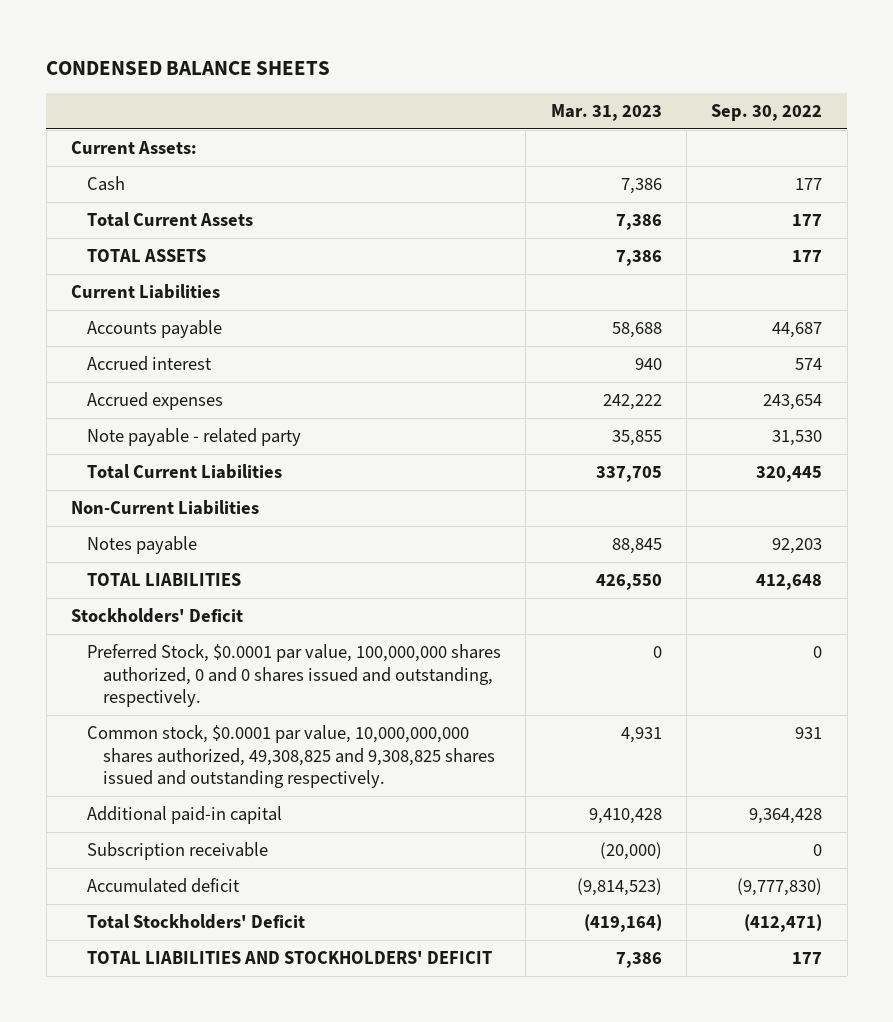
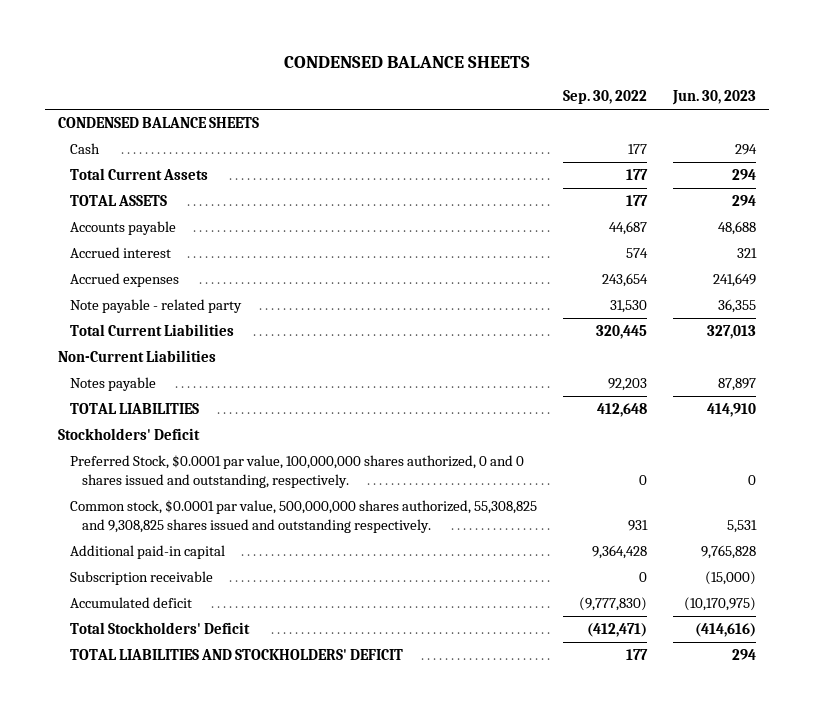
[550,104,662,122] Mar. 31, 2023 -> none
none -> [672,90,757,106] Jun. 30, 2023
[71,140,198,154] Current Assets: -> none
none -> [57,117,259,129] CONDENSED BALANCE SHEETS
[71,283,221,299] Current Liabilities -> none
[86,724,495,789] Common stock, $0.0001 par value, 10,000,000,000 shares authorized, 49,308,825 and 9,308,825 shares issued and outstanding respectively. -> [69,500,537,533] Common stock, $0.0001 par value, 500,000,000 shares authorized, 55,308,825 and 9,308,825 shares issued and outstanding respectively.

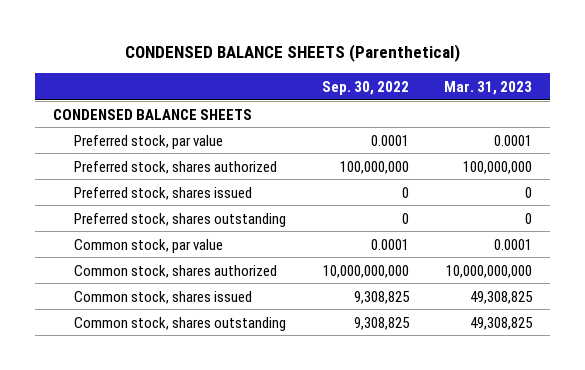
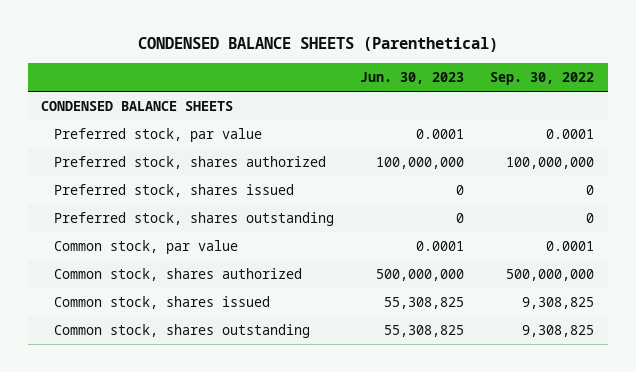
[444,80,533,95] Mar. 31, 2023 -> none
none -> [360,71,465,84] Jun. 30, 2023
[322,264,409,278] 10,000,000,000 -> [506,268,595,281] 500,000,000

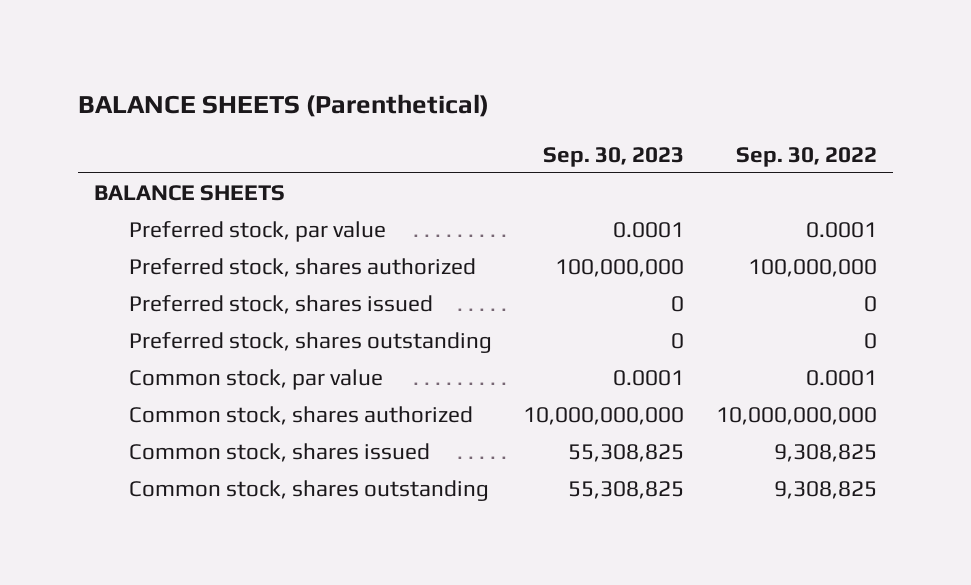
[137,37,498,53] CONDENSED BALANCE SHEETS (Parenthetical) -> [78,94,490,118] BALANCE SHEETS (Parenthetical)
[360,71,465,84] Jun. 30, 2023 -> none
none -> [543,146,685,167] Sep. 30, 2023
[41,100,234,111] CONDENSED BALANCE SHEETS -> [94,184,286,201] BALANCE SHEETS
[506,268,595,281] 500,000,000 -> [715,406,877,425] 10,000,000,000

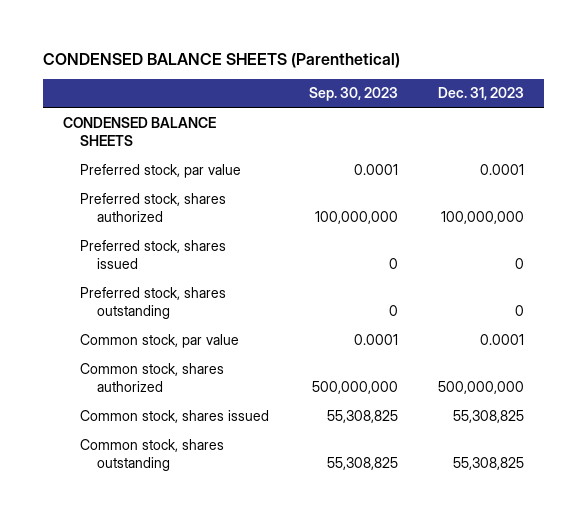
[78,94,490,118] BALANCE SHEETS (Parenthetical) -> [43,52,401,68] CONDENSED BALANCE SHEETS (Parenthetical)
[735,146,877,167] Sep. 30, 2022 -> none
none -> [438,87,525,101] Dec. 31, 2023
[94,184,286,201] BALANCE SHEETS -> [63,117,217,147] CONDENSED BALANCE SHEETS
[523,406,685,425] 10,000,000,000 -> [312,381,399,395] 500,000,000

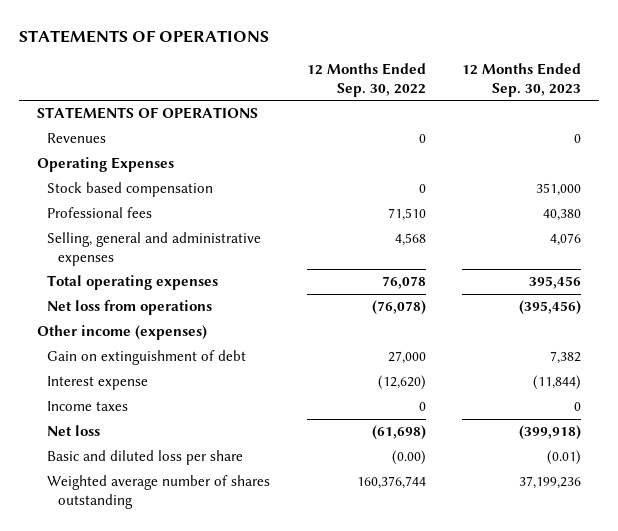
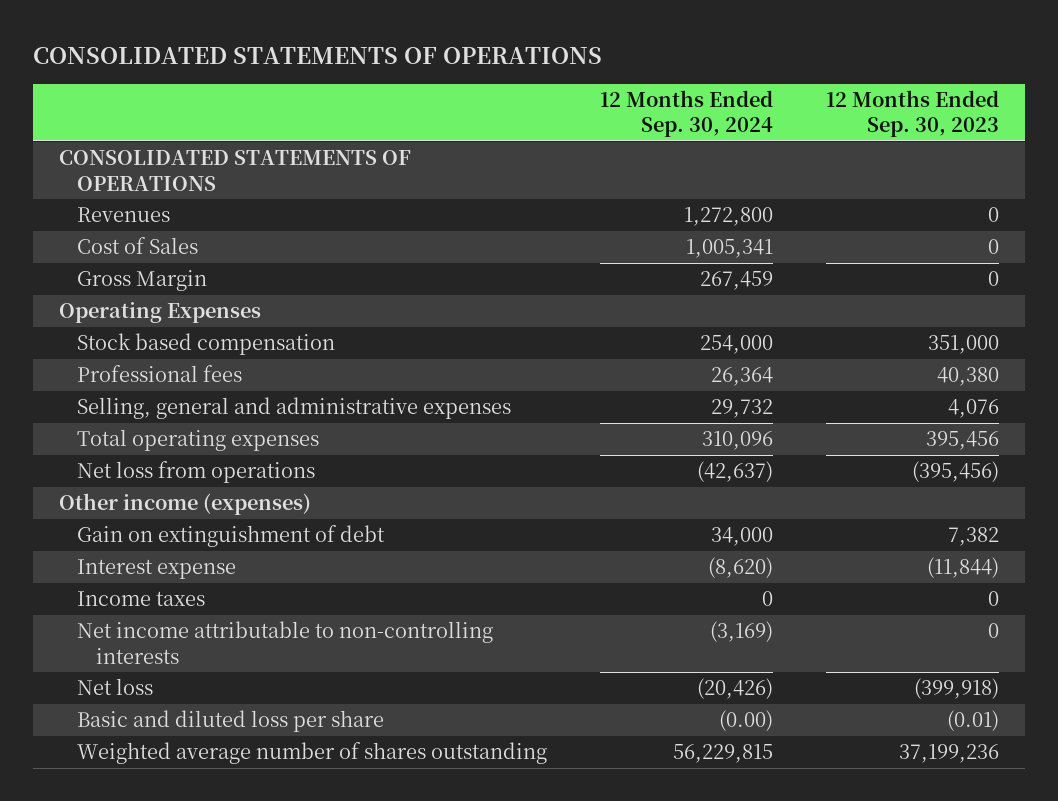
[18,29,269,43] STATEMENTS OF OPERATIONS -> [32,46,602,64] CONSOLIDATED STATEMENTS OF OPERATIONS
[306,63,426,97] 12 Months Ended Sep. 30, 2022 -> none
none -> [600,89,774,138] 12 Months Ended Sep. 30, 2024
[36,107,258,120] STATEMENTS OF OPERATIONS -> [59,150,412,191] CONSOLIDATED STATEMENTS OF OPERATIONS
none -> [77,237,199,255] Cost of Sales
none -> [77,270,208,292] Gross Margin
none -> [77,621,494,664] Net income attributable to non-controlling interests

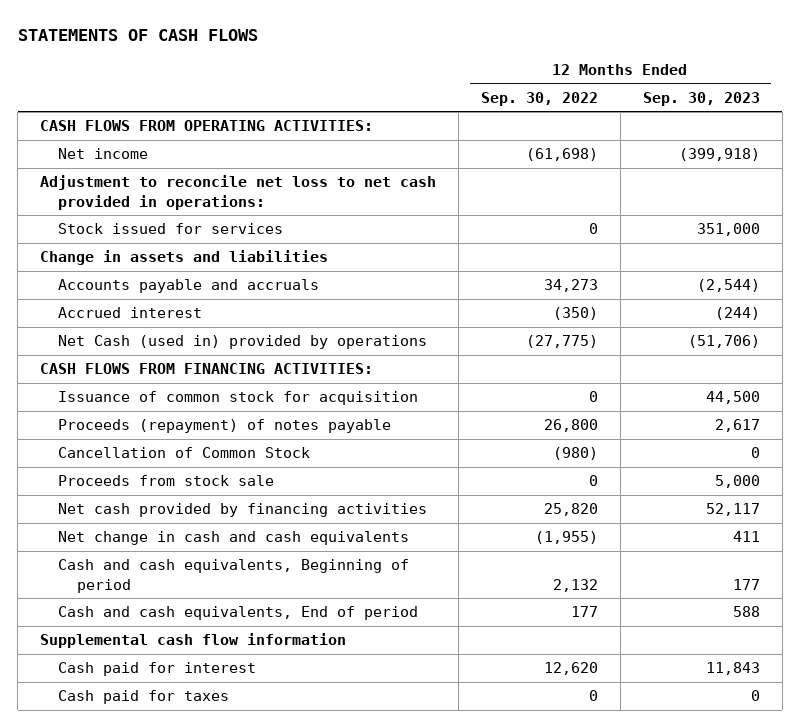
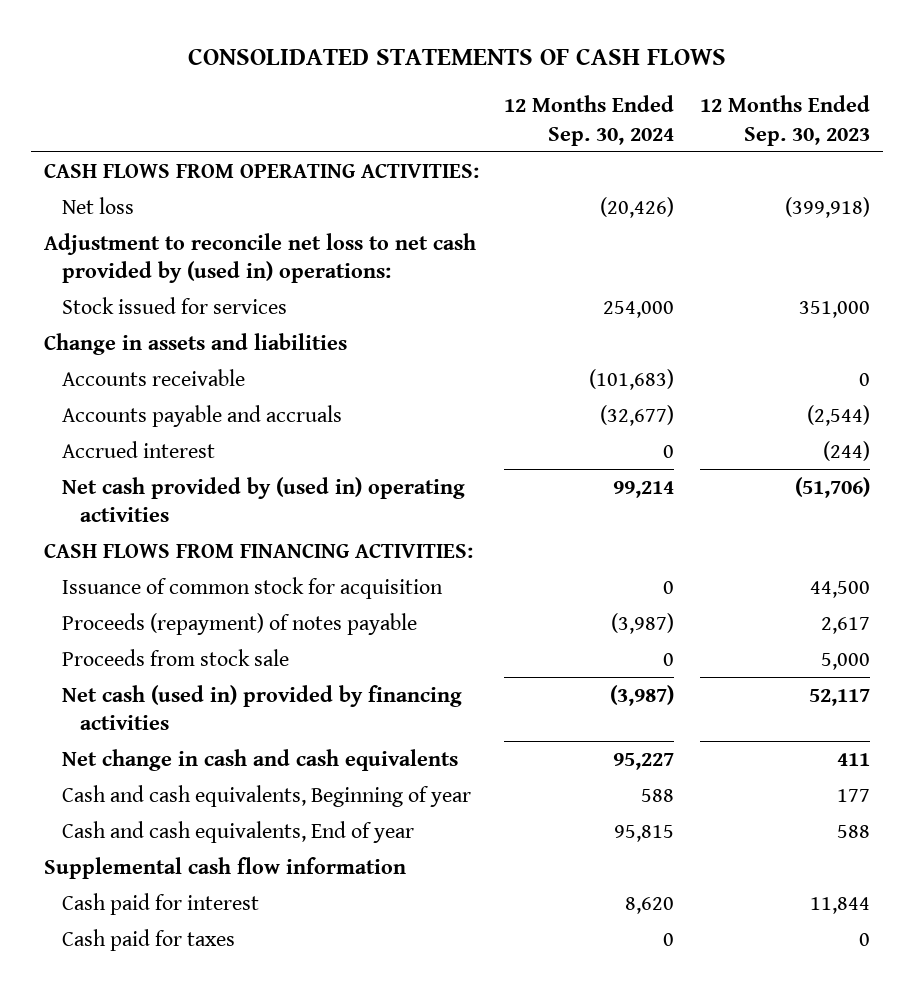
[17,29,258,42] STATEMENTS OF CASH FLOWS -> [187,48,726,66] CONSOLIDATED STATEMENTS OF CASH FLOWS
[480,91,598,106] Sep. 30, 2022 -> none
none -> [504,95,675,146] 12 Months Ended Sep. 30, 2024
[58,148,149,160] Net income -> [62,196,135,214] Net loss
[40,175,437,210] Adjustment to reconcile net loss to net cash provided in operations: -> [44,232,477,284] Adjustment to reconcile net loss to net cash provided by (used in) operations:
none -> [62,368,246,386] Accounts receivable
[58,335,428,350] Net Cash (used in) provided by operations -> [62,476,466,523] Net cash provided by (used in) operating activities
[58,447,311,459] Cancellation of Common Stock -> none
[58,503,428,518] Net cash provided by financing activities -> [62,684,463,731] Net cash (used in) provided by financing activities
[58,559,410,593] Cash and cash equivalents, Beginning of period -> [62,784,472,807] Cash and cash equivalents, Beginning of year
[58,606,419,621] Cash and cash equivalents, End of period -> [62,820,415,843] Cash and cash equivalents, End of year
[705,662,760,676] 11,843 -> [809,896,870,914] 11,844

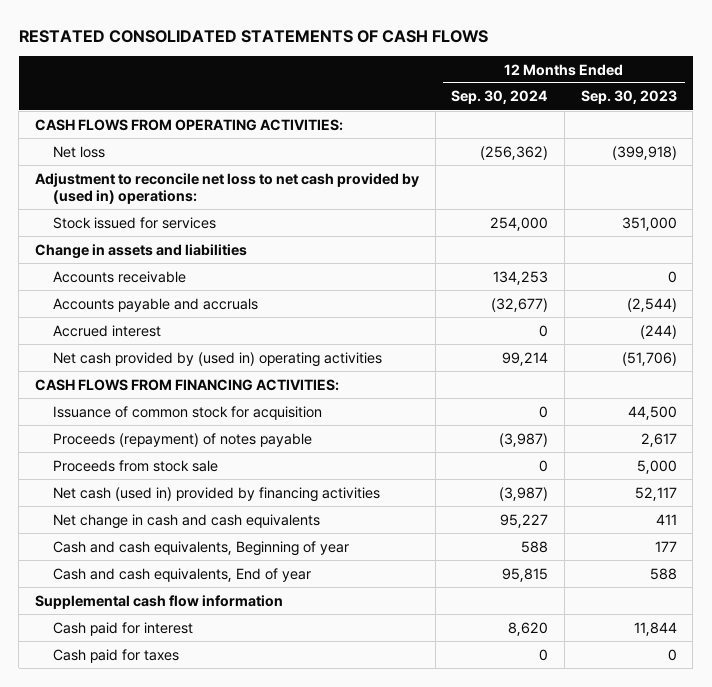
[187,48,726,66] CONSOLIDATED STATEMENTS OF CASH FLOWS -> [18,29,488,43] RESTATED CONSOLIDATED STATEMENTS OF CASH FLOWS
[600,196,675,218] (20,426) -> [480,145,549,160] (256,362)
[589,368,675,390] (101,683) -> [493,270,549,285] 134,253

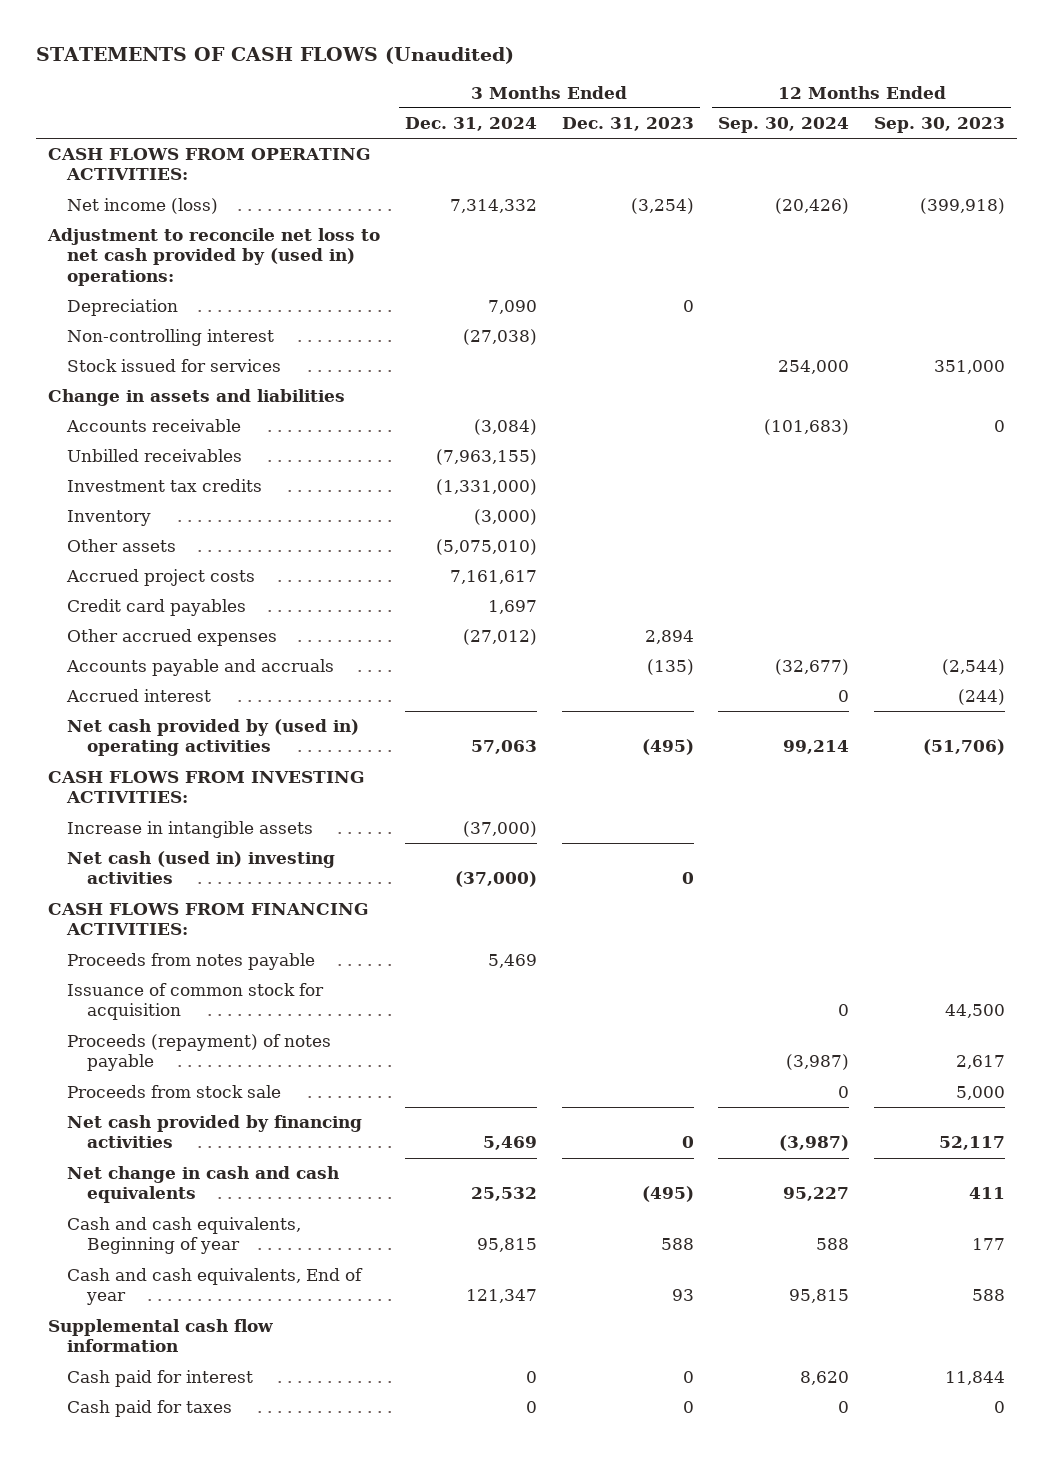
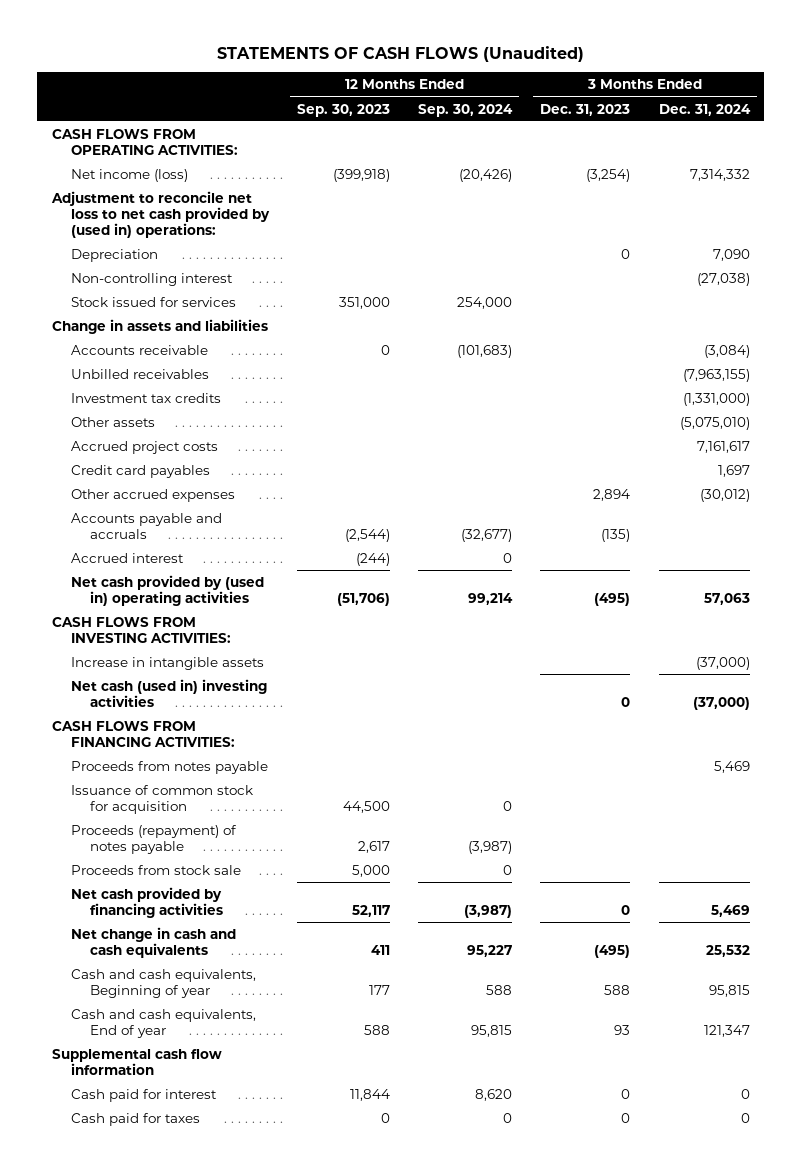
[67,510,152,527] Inventory -> none
[462,629,537,646] (27,012) -> [699,488,750,502] (30,012)

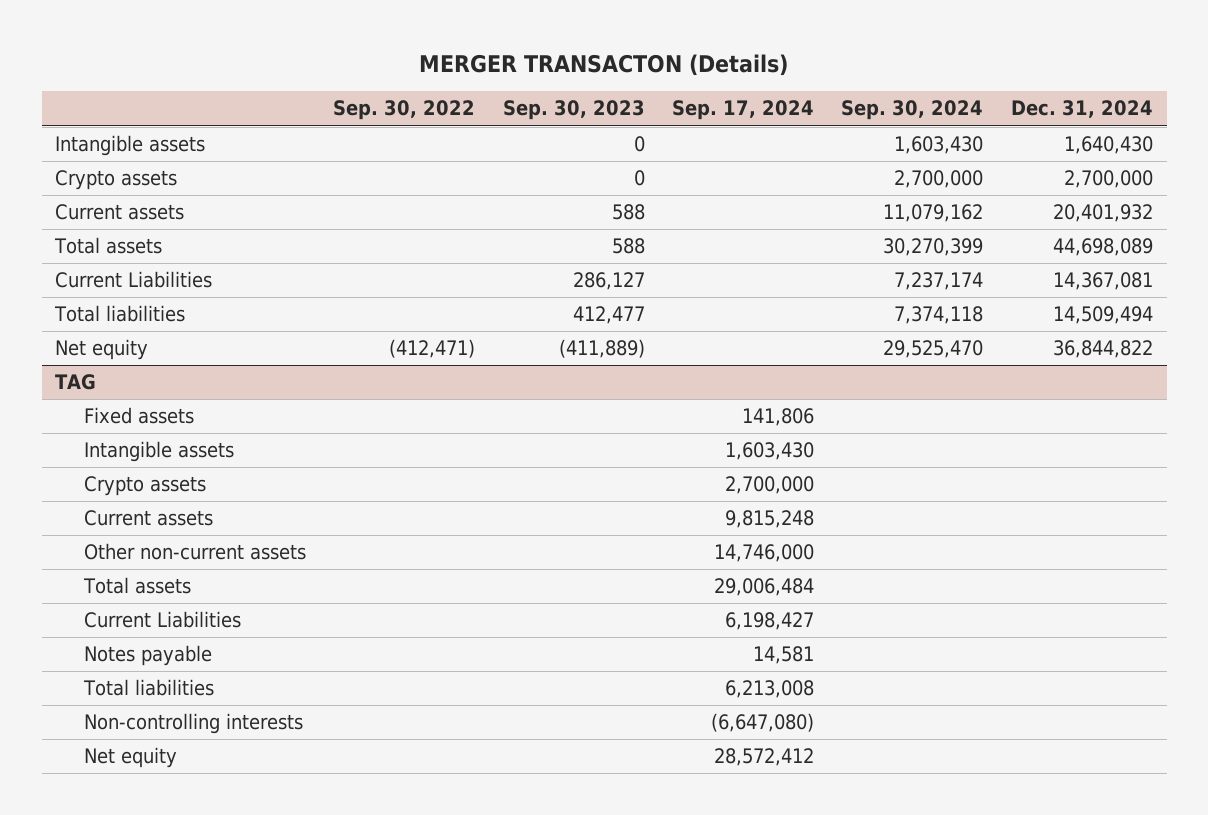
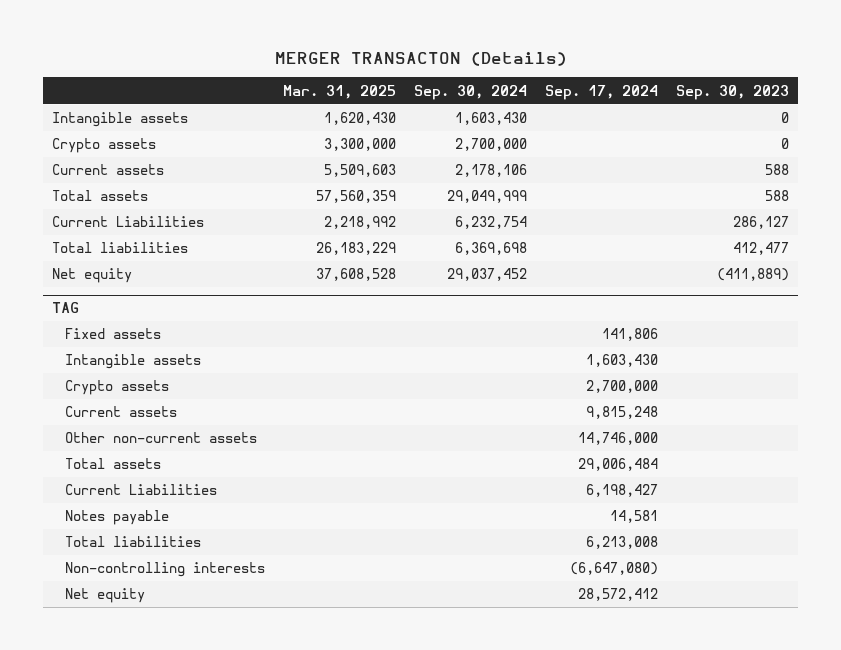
[333,100,476,121] Sep. 30, 2022 -> none
[1010,100,1153,119] Dec. 31, 2024 -> none
none -> [283,84,397,99] Mar. 31, 2025
[883,204,984,223] 11,079,162 -> [455,164,528,178] 2,178,106
[883,238,984,257] 30,270,399 -> [447,190,528,204] 29,049,999
[894,272,984,291] 7,237,174 -> [455,216,528,230] 6,232,754
[894,306,984,325] 7,374,118 -> [455,242,528,256] 6,369,698
[883,340,984,359] 29,525,470 -> [447,268,528,282] 29,037,452

